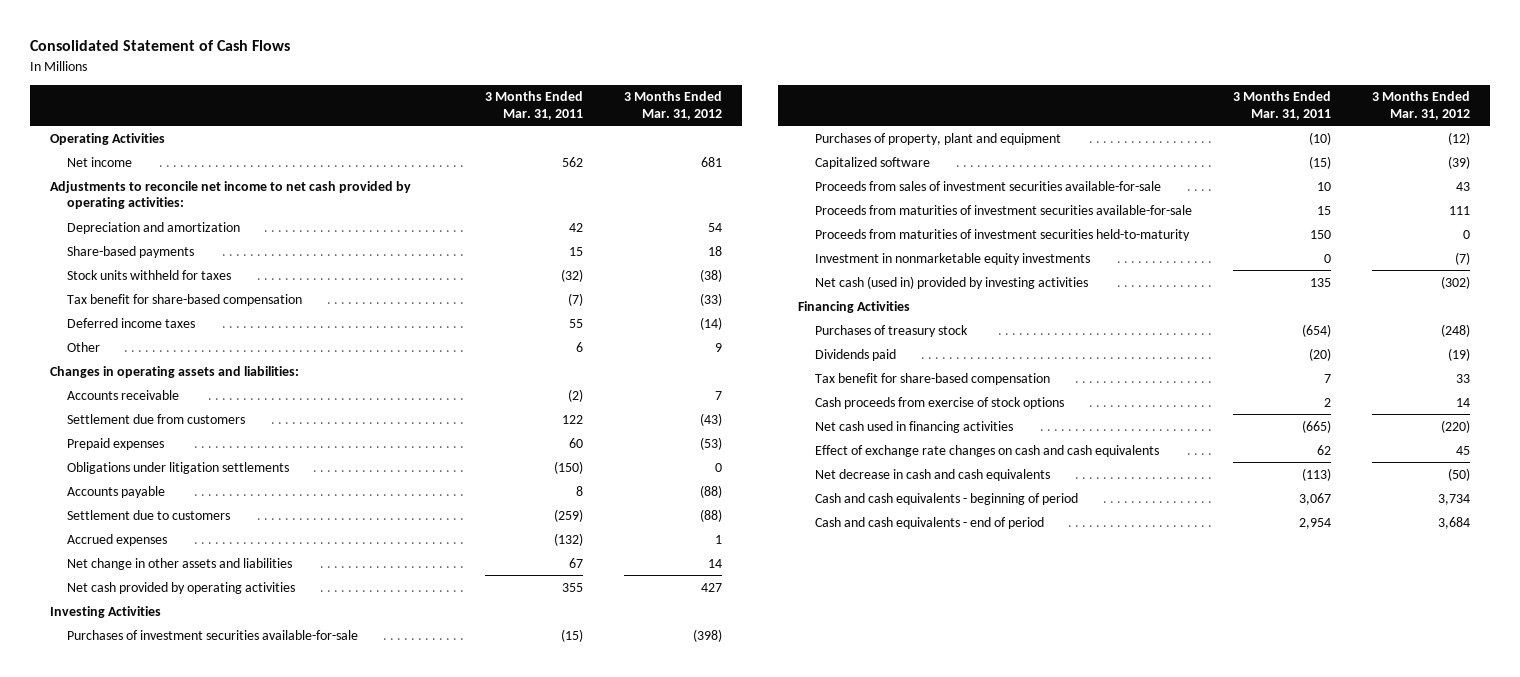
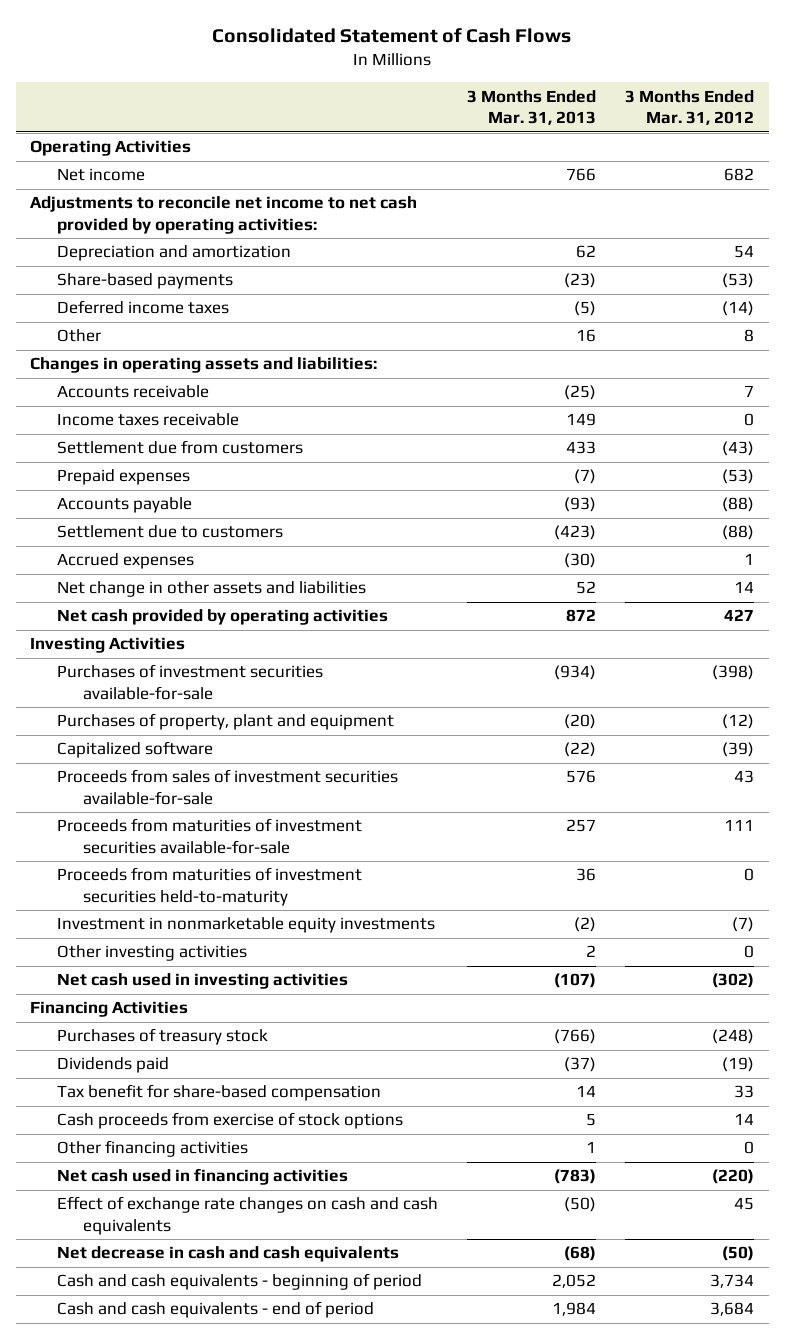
[484,91,583,120] 3 Months Ended Mar. 31, 2011 -> none
none -> [467,89,597,126] 3 Months Ended Mar. 31, 2013
[700,156,722,167] 681 -> [724,168,755,182] 682
[66,269,231,280] Stock units withheld for taxes -> none
[66,293,302,306] Tax benefit for share-based compensation -> none
[707,245,722,256] 18 -> [722,273,755,289] (53)
[714,342,722,352] 9 -> [744,329,755,343] 8
none -> [56,413,239,427] Income taxes receivable
[66,461,289,474] Obligations under litigation settlements -> none
none -> [56,945,247,962] Other investing activities
[814,275,1088,289] Net cash (used in) provided by investing activities -> [56,973,348,990] Net cash used in investing activities
none -> [56,1140,248,1158] Other financing activities

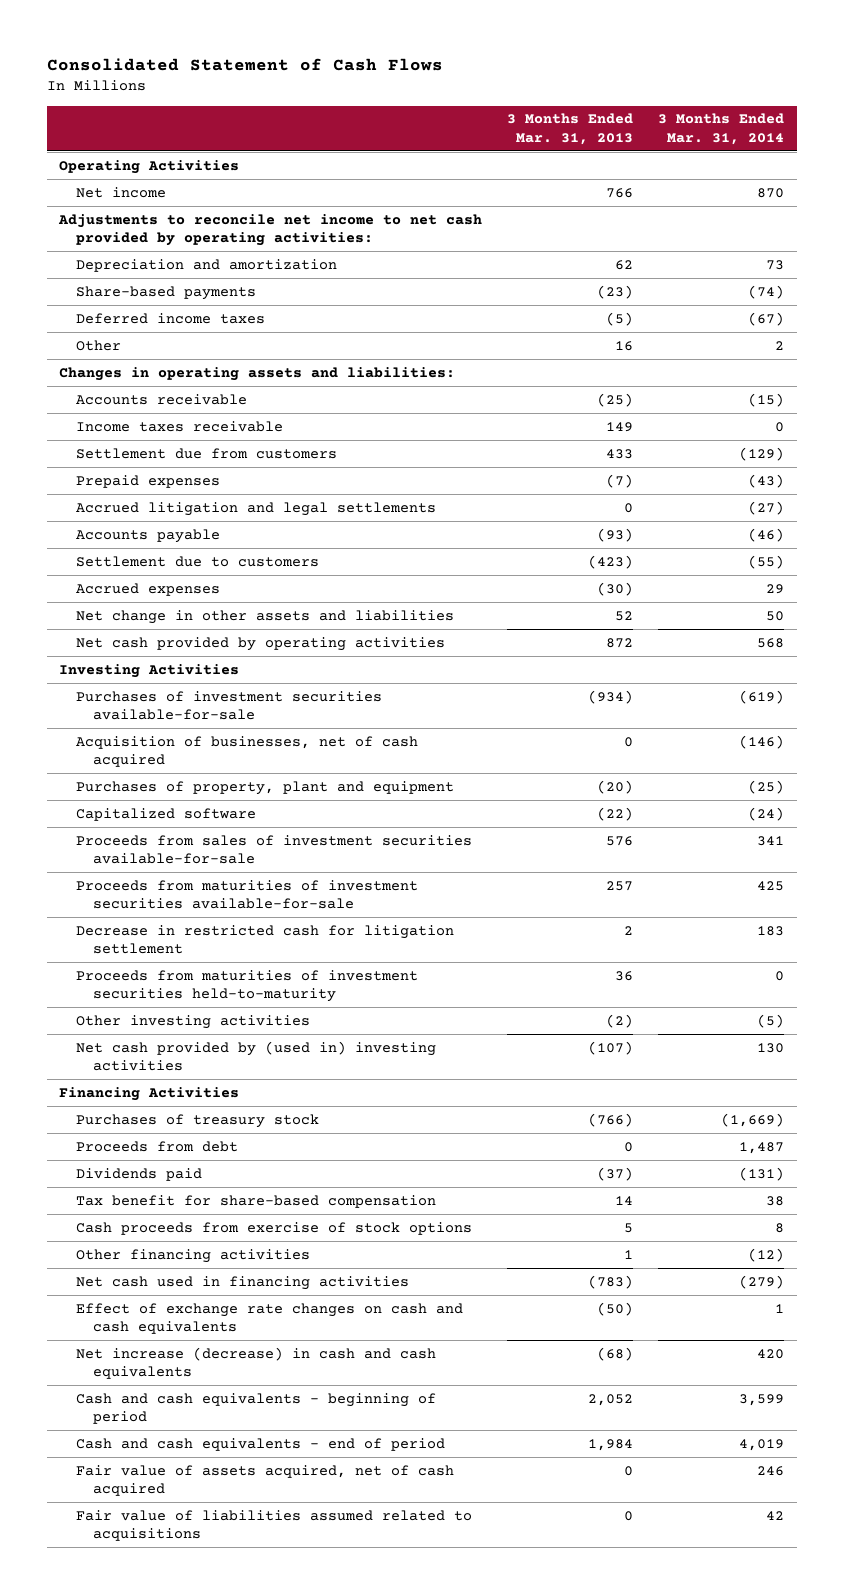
[625,89,755,126] 3 Months Ended Mar. 31, 2012 -> none
none -> [658,113,785,145] 3 Months Ended Mar. 31, 2014
none -> [76,501,437,516] Accrued litigation and legal settlements
none -> [76,735,419,768] Acquisition of businesses, net of cash acquired
none -> [76,924,455,955] Decrease in restricted cash for litigation settlement
[56,917,435,934] Investment in nonmarketable equity investments -> none
[586,945,597,958] 2 -> [606,1013,634,1028] (2)
[56,973,348,990] Net cash used in investing activities -> [76,1040,437,1072] Net cash provided by (used in) investing activities
none -> [76,1140,239,1152] Proceeds from debt
[56,1246,399,1263] Net decrease in cash and cash equivalents -> [76,1346,437,1380] Net increase (decrease) in cash and cash equivalents
none -> [76,1464,455,1497] Fair value of assets acquired, net of cash acquired
none -> [76,1509,473,1542] Fair value of liabilities assumed related to acquisitions

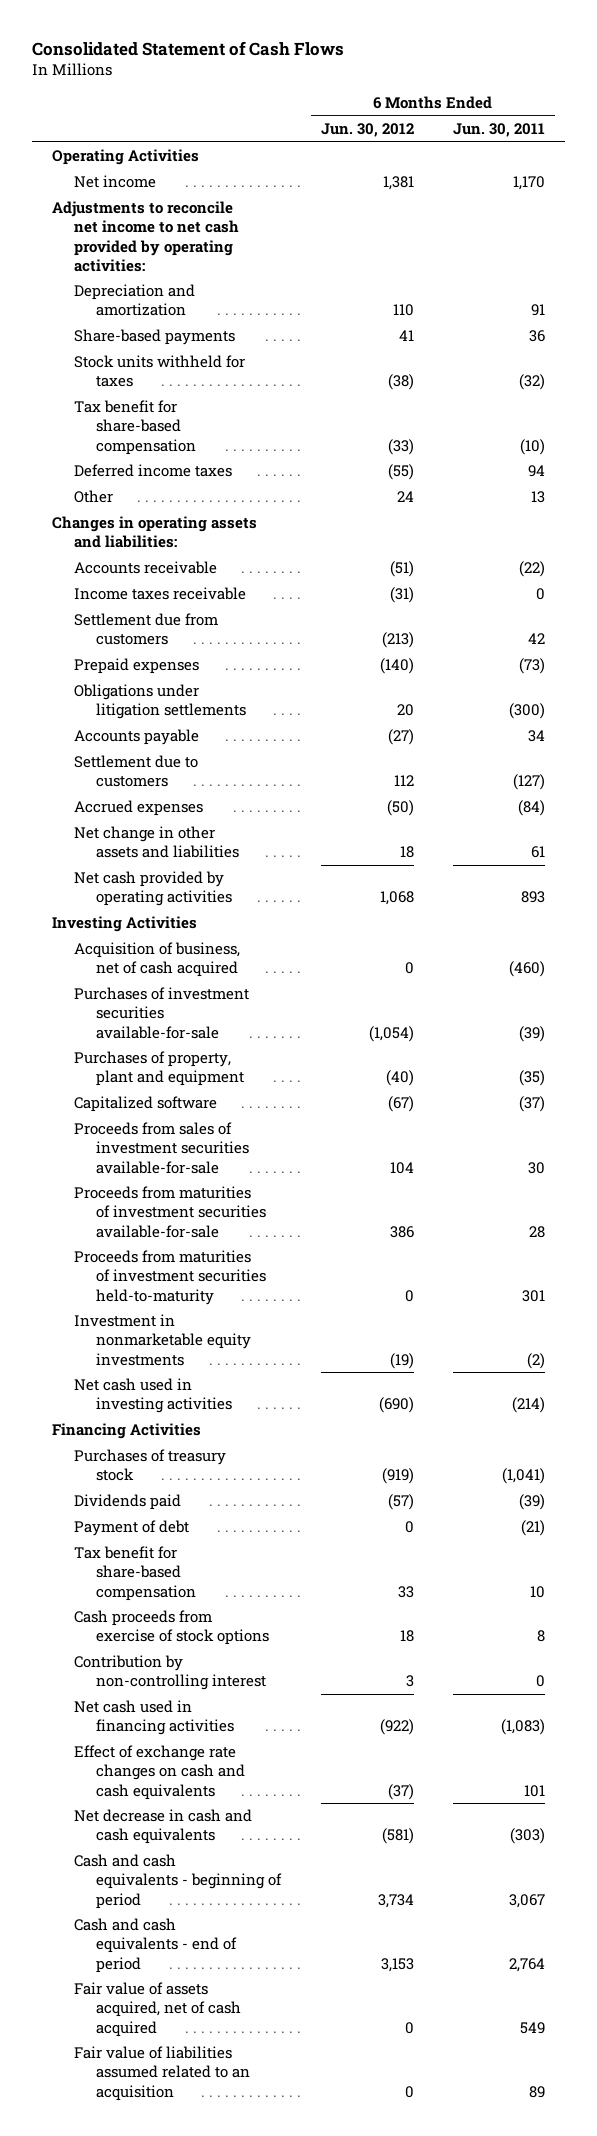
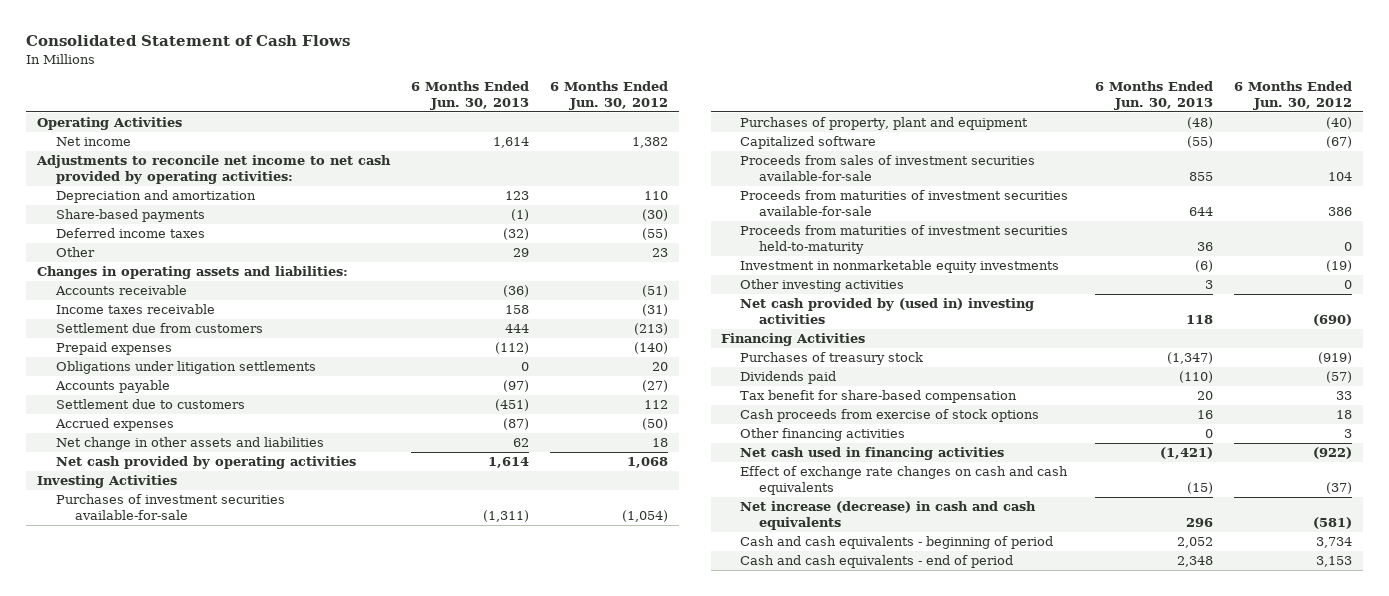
[453,122,546,137] Jun. 30, 2011 -> none
none -> [411,80,530,110] 6 Months Ended Jun. 30, 2013
[382,176,414,191] 1,381 -> [632,137,669,149] 1,382
[73,355,245,388] Stock units withheld for taxes -> none
[73,400,197,455] Tax benefit for share-based compensation -> none
[398,330,414,342] 41 -> [642,209,669,222] (30)
[396,491,414,503] 24 -> [652,248,669,258] 23
[73,942,240,978] Acquisition of business, net of cash acquired -> none
none -> [740,279,905,293] Other investing activities
[73,1378,233,1414] Net cash used in investing activities -> [740,298,1035,325] Net cash provided by (used in) investing activities
[73,1520,189,1537] Payment of debt -> none
[73,1655,267,1691] Contribution by non-controlling interest -> none
none -> [740,428,906,442] Other financing activities
[73,1809,252,1845] Net decrease in cash and cash equivalents -> [740,501,1037,531] Net increase (decrease) in cash and cash equivalents
[73,1982,242,2037] Fair value of assets acquired, net of cash acquired -> none
[73,2046,251,2101] Fair value of liabilities assumed related to an acquisition -> none

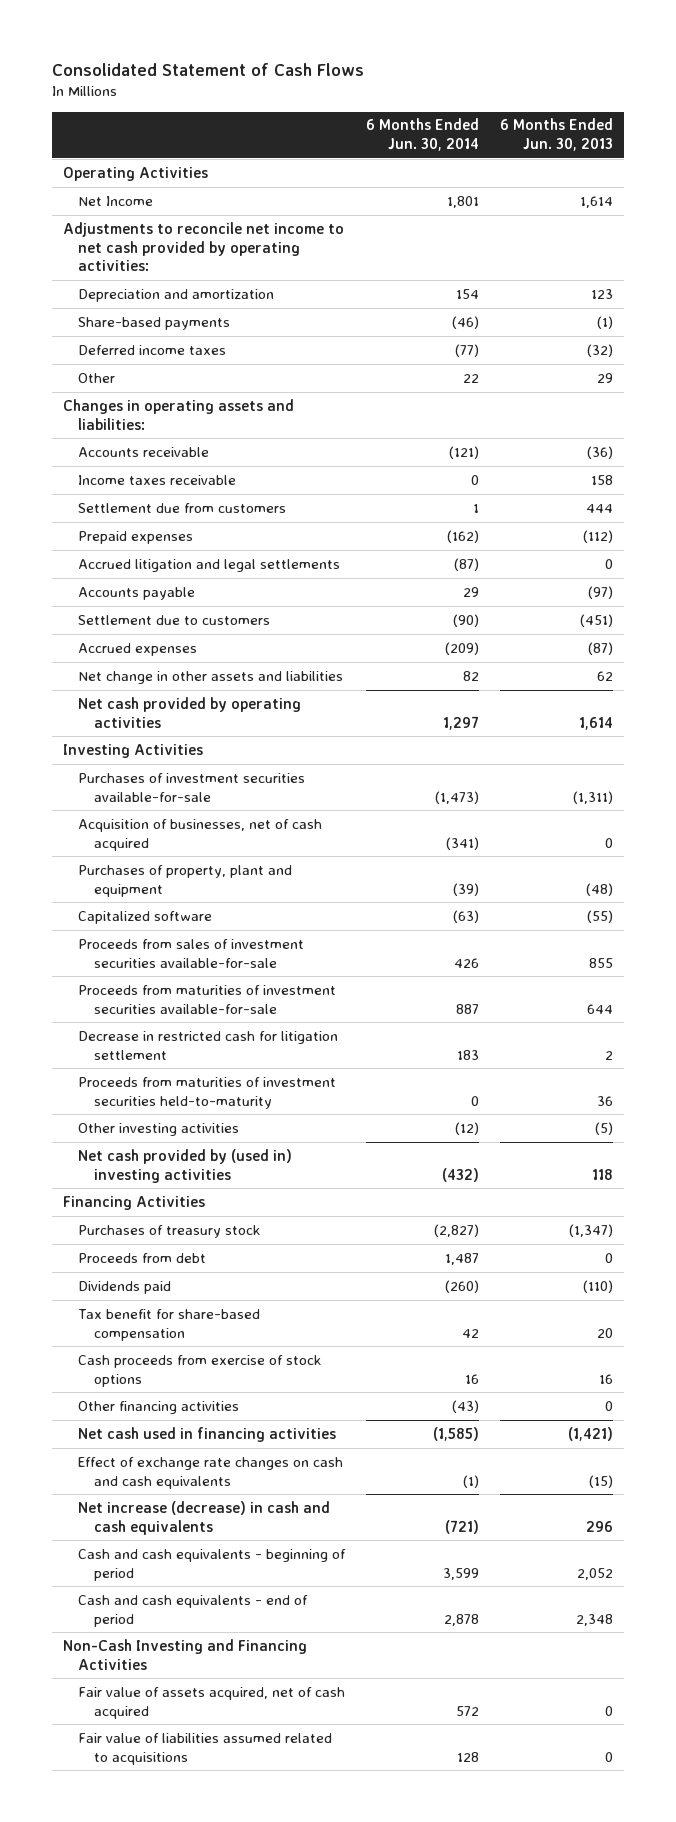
[550,80,669,110] 6 Months Ended Jun. 30, 2012 -> none
none -> [366,118,480,152] 6 Months Ended Jun. 30, 2014
[55,137,131,147] Net income -> [78,195,154,206] Net Income
[55,361,316,375] Obligations under litigation settlements -> [78,558,341,572] Accrued litigation and legal settlements
none -> [78,818,323,851] Acquisition of businesses, net of cash acquired
none -> [78,1030,339,1060] Decrease in restricted cash for litigation settlement
[740,260,1060,274] Investment in nonmarketable equity investments -> none
[1205,280,1214,290] 3 -> [595,1121,614,1135] (5)
none -> [78,1252,207,1263] Proceeds from debt
none -> [62,1638,307,1670] Non-Cash Investing and Financing Activities
none -> [78,1686,346,1719] Fair value of assets acquired, net of cash acquired
none -> [78,1732,333,1765] Fair value of liabilities assumed related to acquisitions

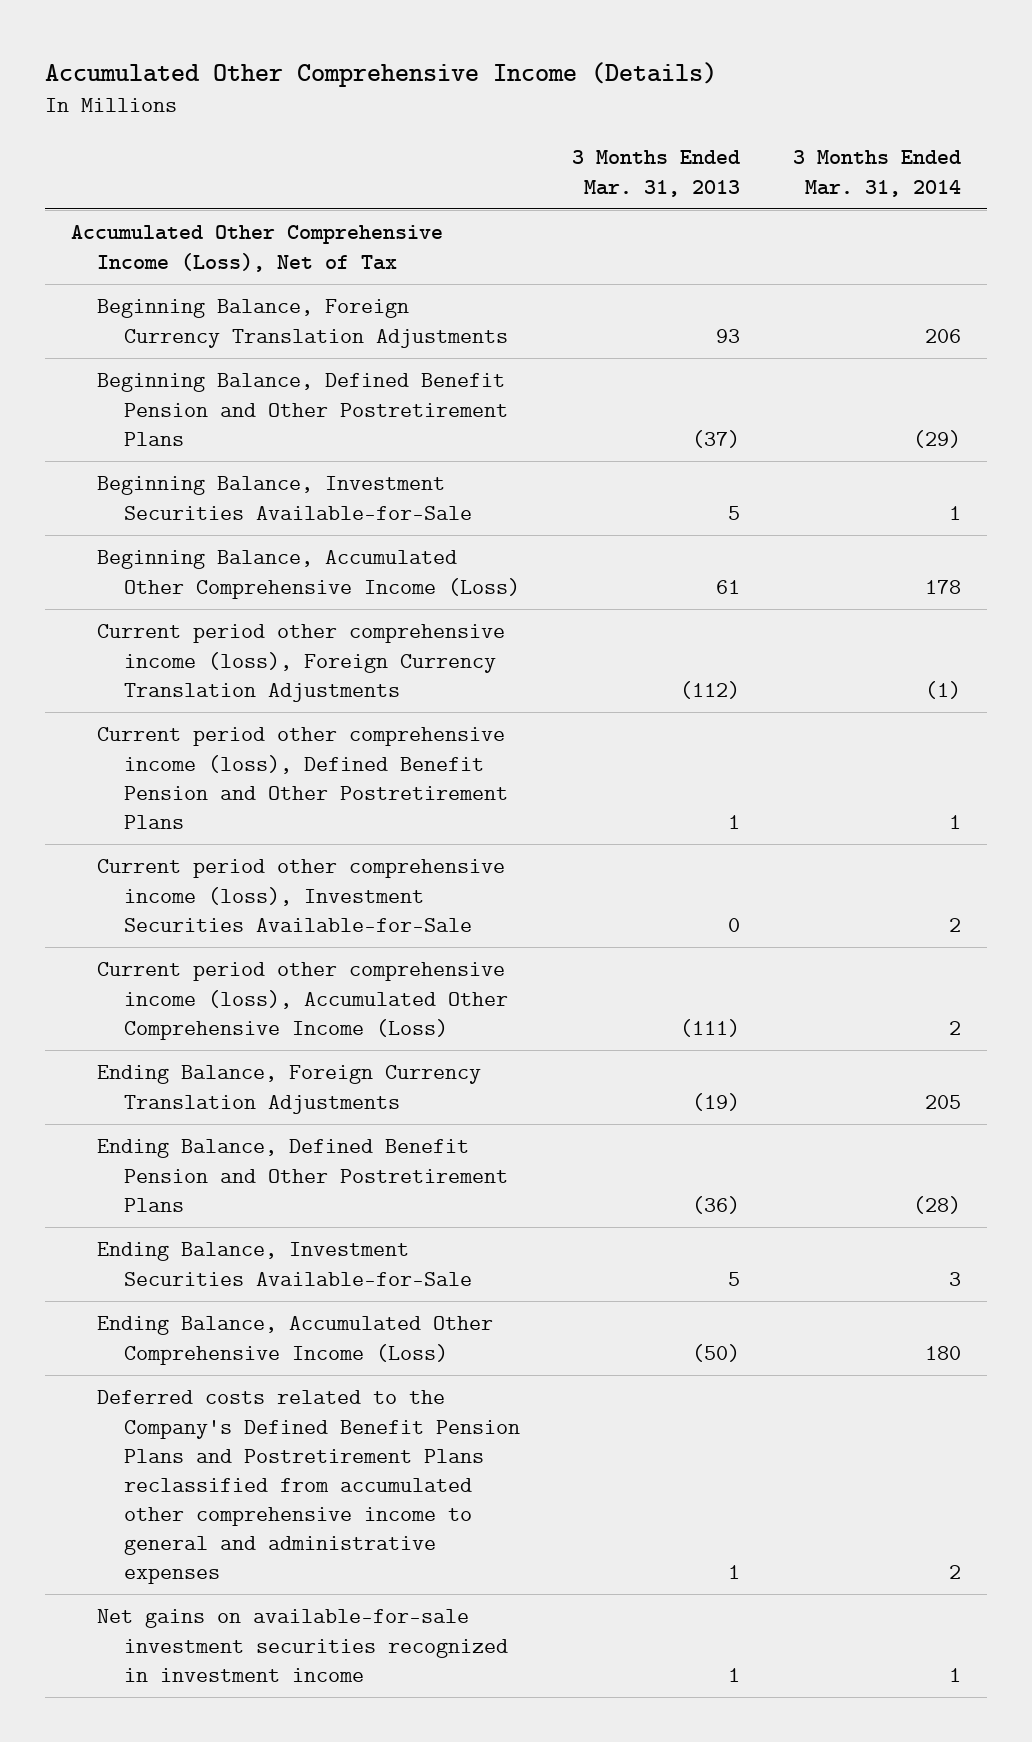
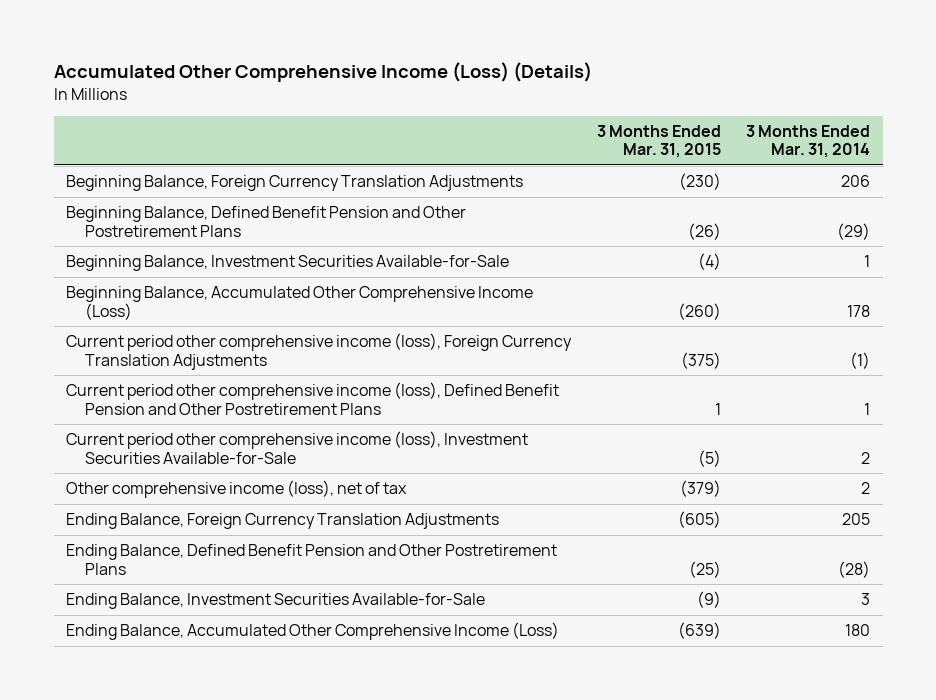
[44,61,717,87] Accumulated Other Comprehensive Income (Details) -> [53,62,592,83] Accumulated Other Comprehensive Income (Loss) (Details)
[572,150,741,197] 3 Months Ended Mar. 31, 2013 -> none
none -> [596,125,721,159] 3 Months Ended Mar. 31, 2015
[70,225,443,272] Accumulated Other Comprehensive Income (Loss), Net of Tax -> none
[97,962,508,1040] Current period other comprehensive income (loss), Accumulated Other Comprehensive Income (Loss) -> [66,480,408,499] Other comprehensive income (loss), net of tax
[97,1390,520,1584] Deferred costs related to the Company's Defined Benefit Pension Plans and Postretirement Plans reclassified from accumulated other comprehensive income to general and administrative expenses -> none
[97,1609,508,1682] Net gains on available-for-sale investment securities recognized in investment income -> none

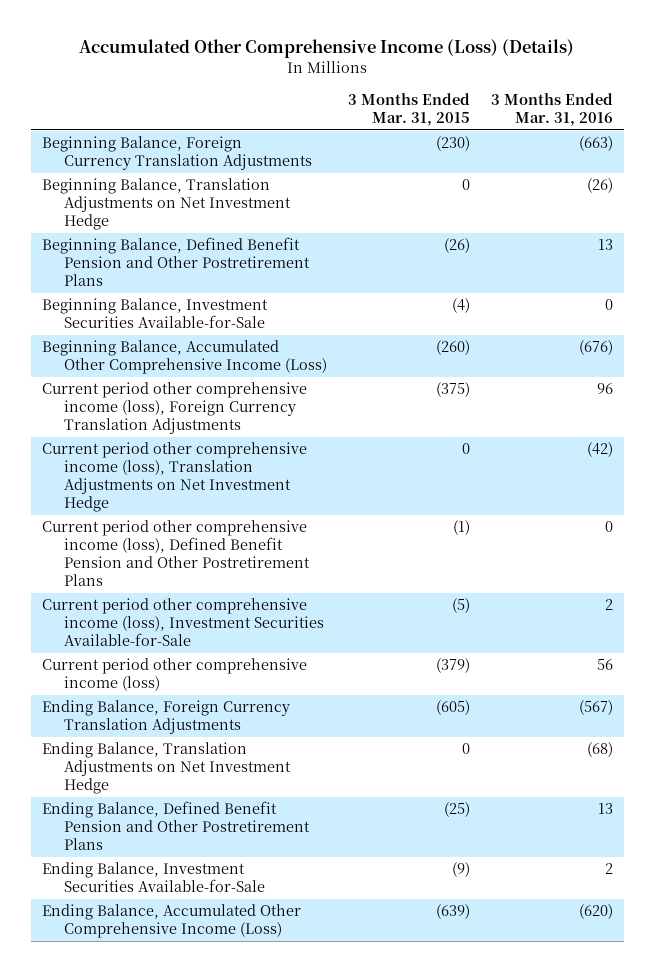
[745,125,870,159] 3 Months Ended Mar. 31, 2014 -> none
none -> [491,92,614,126] 3 Months Ended Mar. 31, 2016
none -> [41,178,292,231] Beginning Balance, Translation Adjustments on Net Investment Hedge
none -> [41,442,307,513] Current period other comprehensive income (loss), Translation Adjustments on Net Investment Hedge
[714,402,721,415] 1 -> [453,520,471,536] (1)
[66,480,408,499] Other comprehensive income (loss), net of tax -> [41,658,307,692] Current period other comprehensive income (loss)
none -> [41,742,292,795] Ending Balance, Translation Adjustments on Net Investment Hedge

